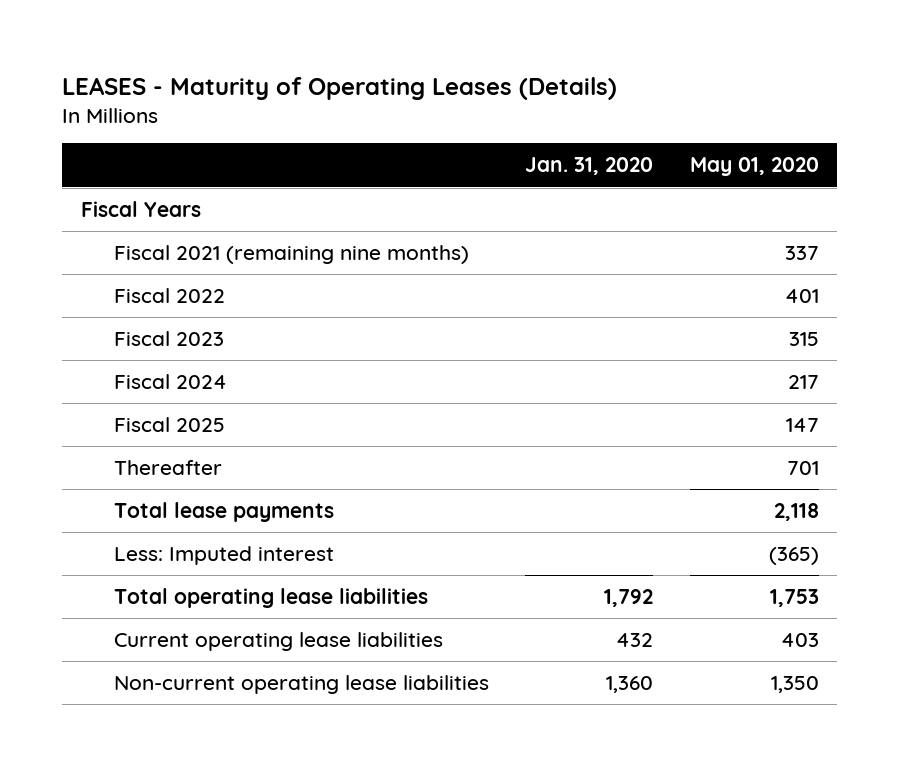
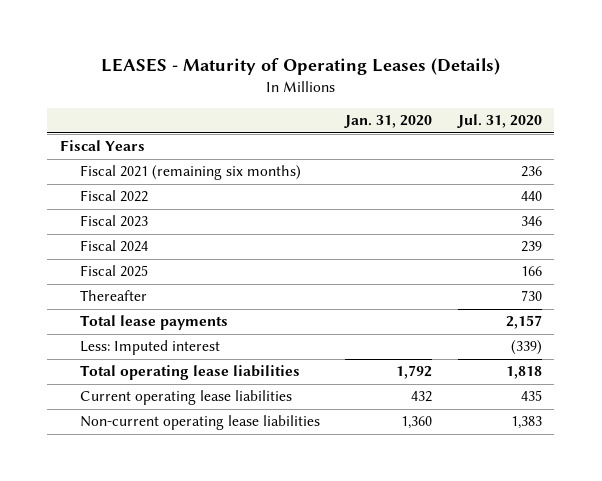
[689,157,819,177] May 01, 2020 -> none
none -> [456,114,542,129] Jul. 31, 2020
[113,245,469,265] Fiscal 2021 (remaining nine months) -> [79,165,301,181] Fiscal 2021 (remaining six months)

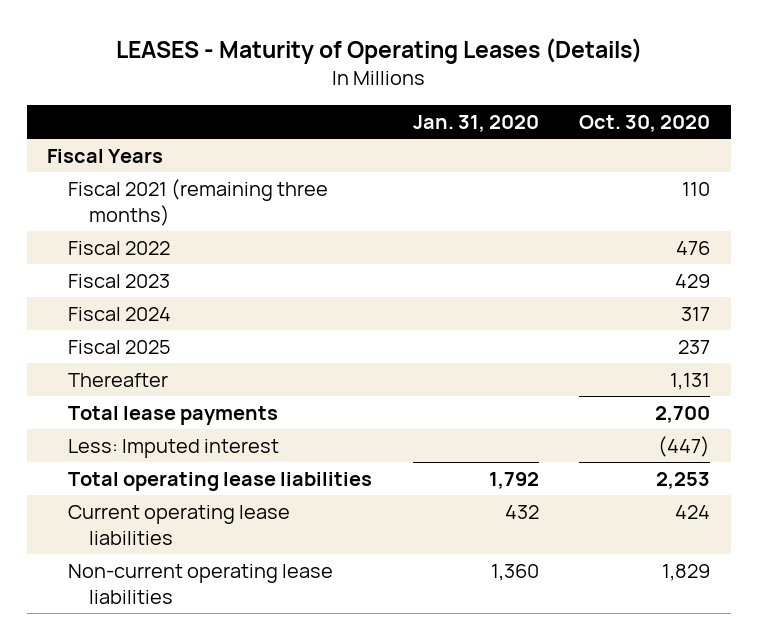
[456,114,542,129] Jul. 31, 2020 -> none
none -> [579,115,711,133] Oct. 30, 2020
[79,165,301,181] Fiscal 2021 (remaining six months) -> [68,178,329,226] Fiscal 2021 (remaining three months)

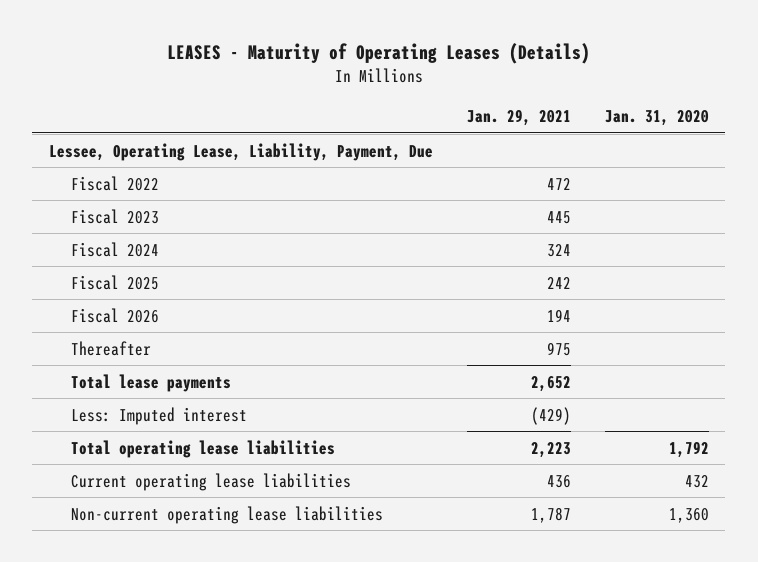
[579,115,711,133] Oct. 30, 2020 -> none
none -> [466,108,571,126] Jan. 29, 2021
[68,178,329,226] Fiscal 2021 (remaining three months) -> none
[47,148,164,163] Fiscal Years -> [49,142,434,161] Lessee, Operating Lease, Liability, Payment, Due
none -> [71,307,160,323] Fiscal 2026

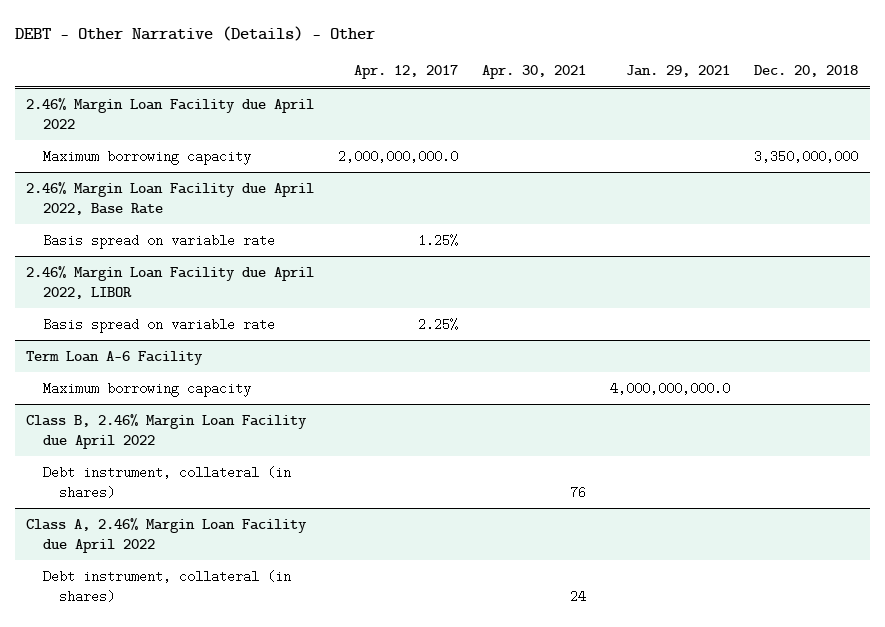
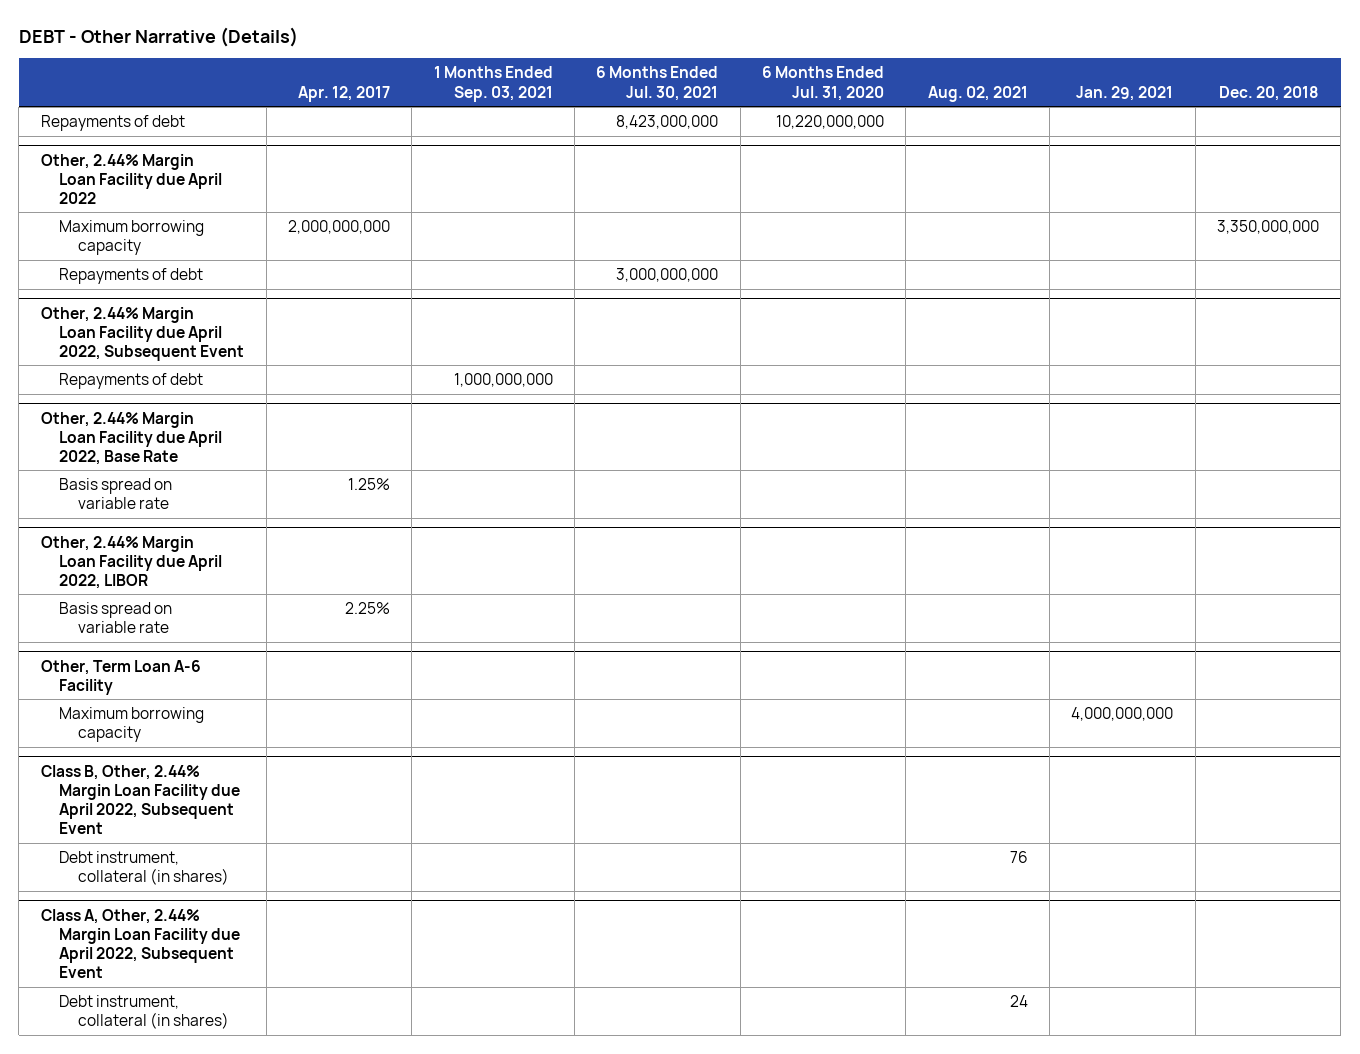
[14,25,375,41] DEBT - Other Narrative (Details) - Other -> [18,26,298,47] DEBT - Other Narrative (Details)
[482,65,587,80] Apr. 30, 2021 -> none
none -> [433,66,553,102] 1 Months Ended Sep. 03, 2021
none -> [596,66,719,101] 6 Months Ended Jul. 30, 2021
none -> [762,66,885,101] 6 Months Ended Jul. 31, 2020
none -> [927,85,1028,102] Aug. 02, 2021
none -> [40,114,185,131] Repayments of debt
[26,97,315,129] 2.46% Margin Loan Facility due April 2022 -> [40,153,223,204] Other, 2.44% Margin Loan Facility due April 2022
[338,149,459,163] 2,000,000,000.0 -> [287,219,390,234] 2,000,000,000
none -> [59,267,204,284] Repayments of debt
none -> [40,306,245,361] Other, 2.44% Margin Loan Facility due April 2022, Subsequent Event
none -> [59,372,204,389] Repayments of debt
[26,181,315,215] 2.46% Margin Loan Facility due April 2022, Base Rate -> [40,411,223,465] Other, 2.44% Margin Loan Facility due April 2022, Base Rate
[26,265,315,299] 2.46% Margin Loan Facility due April 2022, LIBOR -> [40,535,223,589] Other, 2.44% Margin Loan Facility due April 2022, LIBOR
[26,350,204,365] Term Loan A-6 Facility -> [40,659,201,695] Other, Term Loan A-6 Facility
[610,381,731,395] 4,000,000,000.0 -> [1071,706,1174,721] 4,000,000,000
[26,413,308,449] Class B, 2.46% Margin Loan Facility due April 2022 -> [40,764,241,835] Class B, Other, 2.44% Margin Loan Facility due April 2022, Subsequent Event
[26,517,308,553] Class A, 2.46% Margin Loan Facility due April 2022 -> [40,908,241,979] Class A, Other, 2.44% Margin Loan Facility due April 2022, Subsequent Event

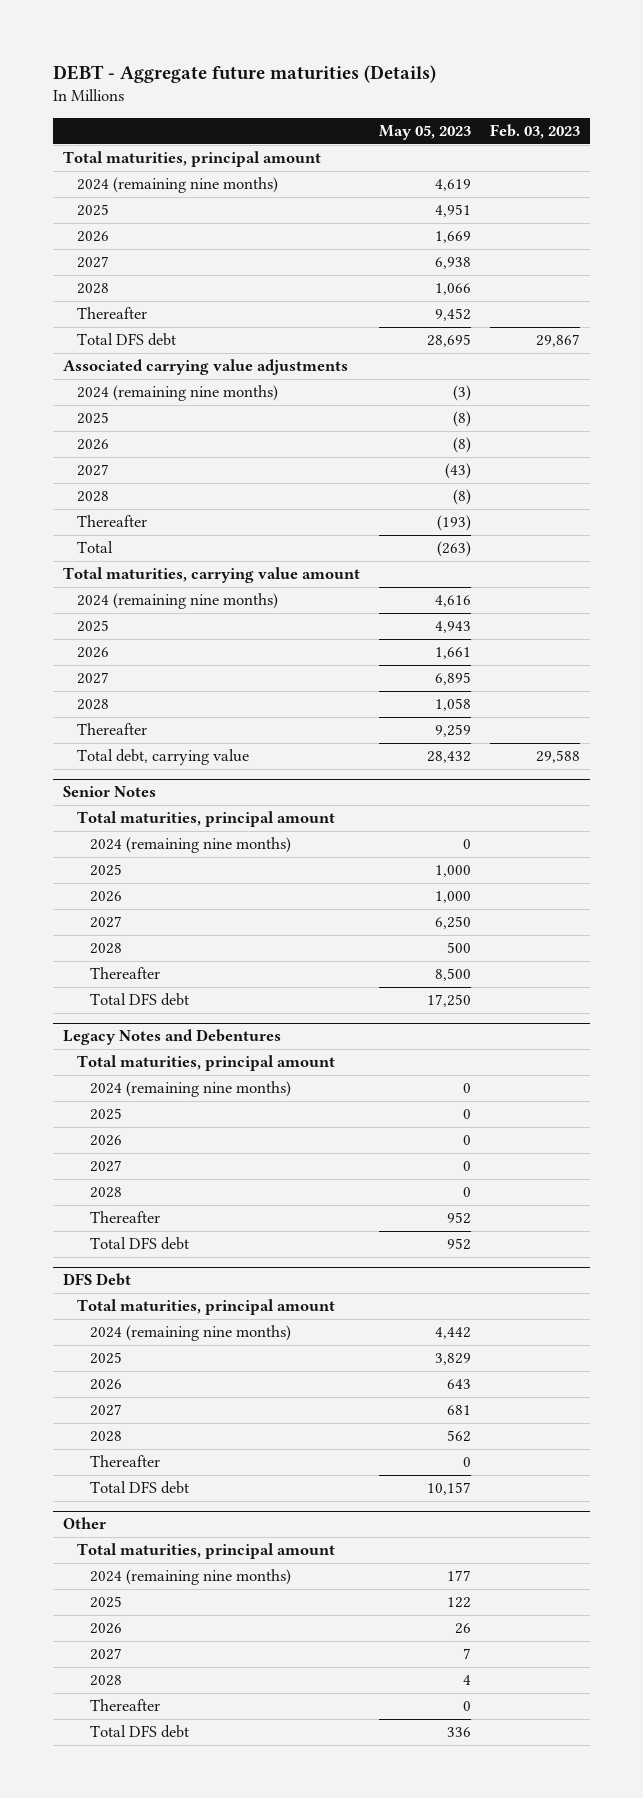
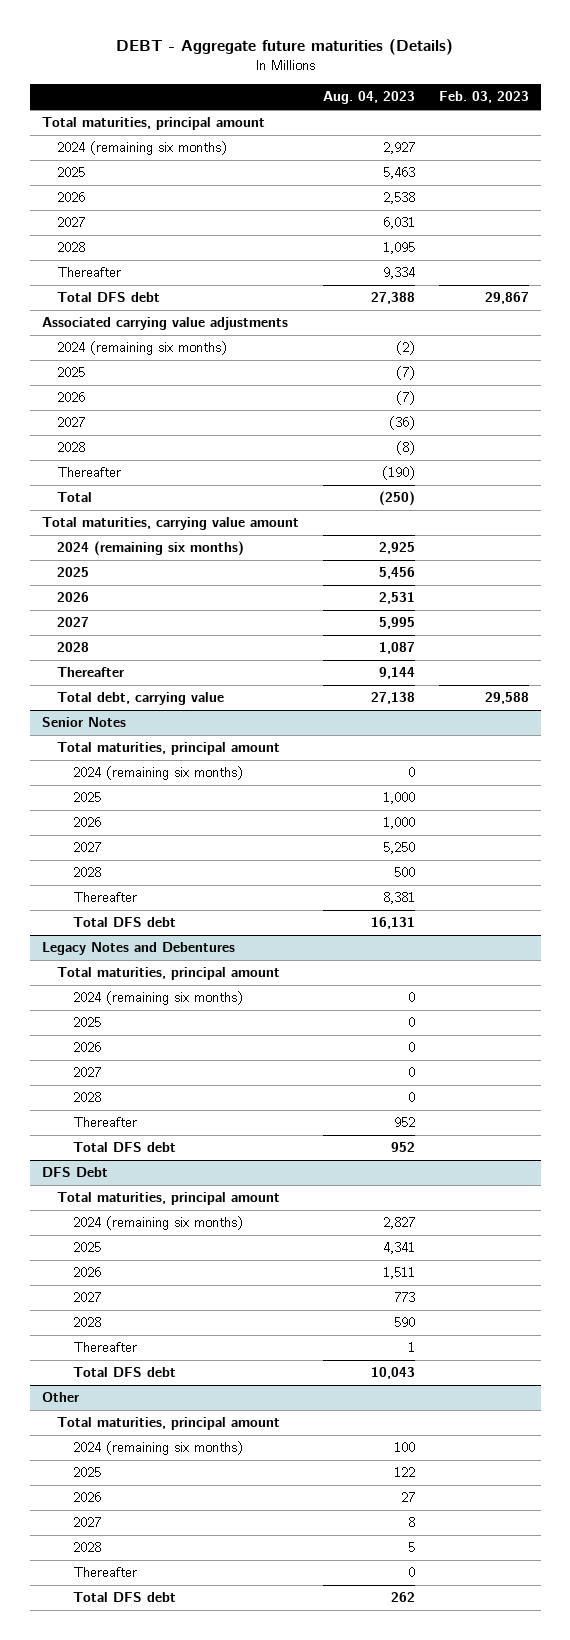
[379,125,472,141] May 05, 2023 -> none
none -> [322,91,415,105] Aug. 04, 2023
[76,177,278,194] 2024 (remaining nine months) -> [57,141,228,156] 2024 (remaining six months)
[76,385,278,402] 2024 (remaining nine months) -> [57,341,228,356] 2024 (remaining six months)
[76,593,278,610] 2024 (remaining nine months) -> [57,541,245,557] 2024 (remaining six months)
[90,837,292,854] 2024 (remaining nine months) -> [72,766,243,781] 2024 (remaining six months)
[90,1081,292,1098] 2024 (remaining nine months) -> [72,991,243,1006] 2024 (remaining six months)
[90,1325,292,1342] 2024 (remaining nine months) -> [72,1216,243,1231] 2024 (remaining six months)
[90,1569,292,1586] 2024 (remaining nine months) -> [72,1441,243,1456] 2024 (remaining six months)

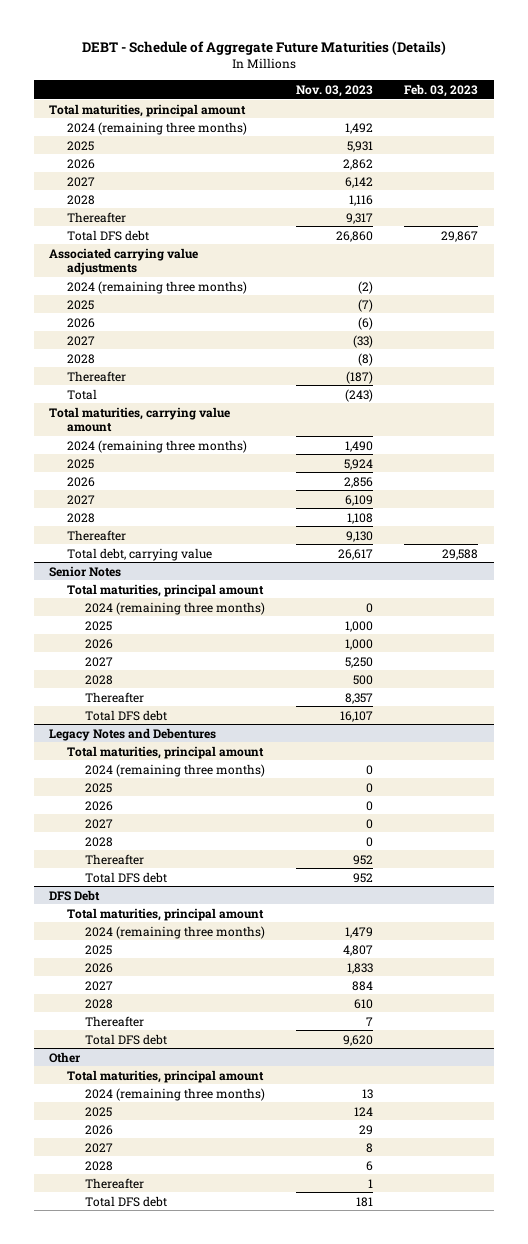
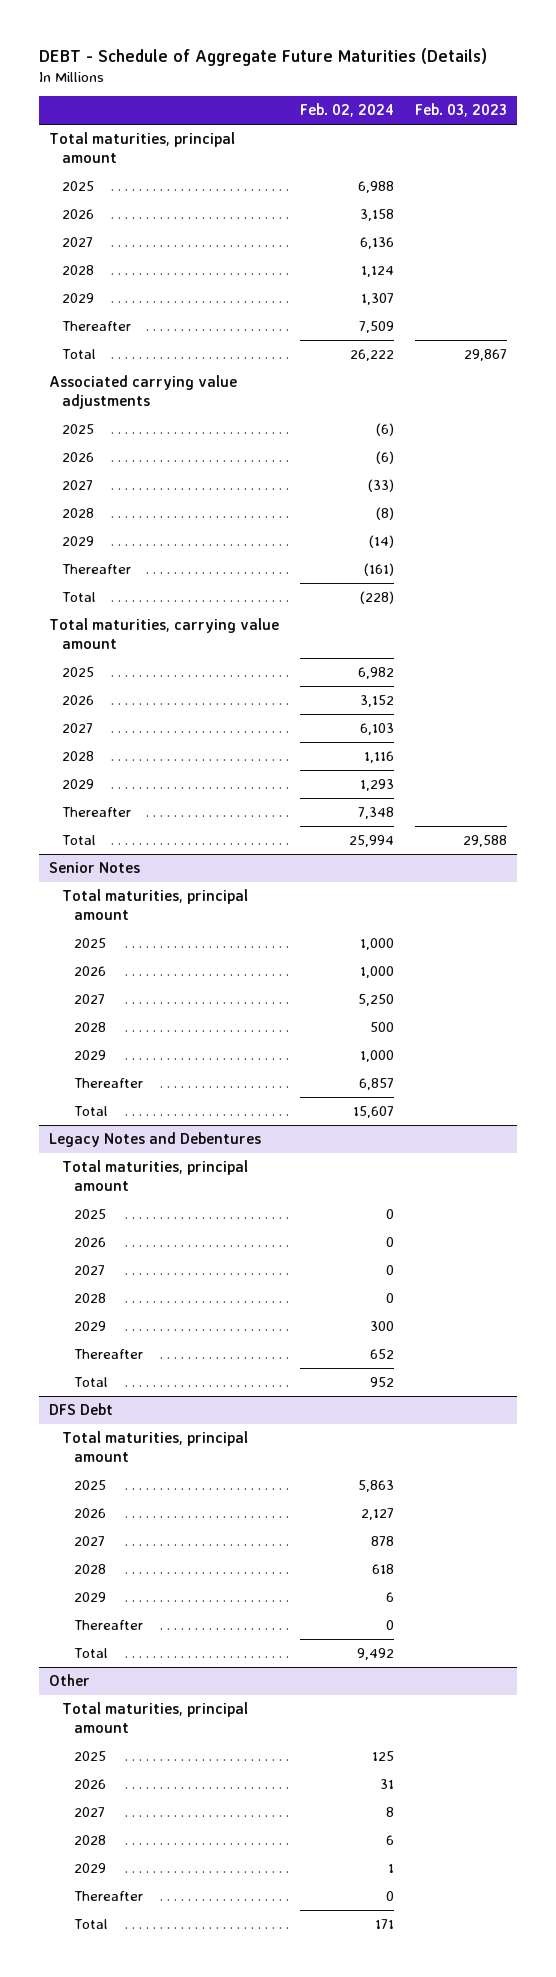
[296,84,374,97] Nov. 03, 2023 -> none
none -> [299,103,394,118] Feb. 02, 2024
[67,121,248,135] 2024 (remaining three months) -> none
none -> [61,292,94,303] 2029
[67,229,150,241] Total DFS debt -> [61,348,96,359] Total
[67,280,248,294] 2024 (remaining three months) -> none
none -> [61,535,94,546] 2029
[67,439,248,453] 2024 (remaining three months) -> none
none -> [61,778,94,789] 2029
[67,547,213,561] Total debt, carrying value -> [61,834,96,845] Total
[85,601,266,615] 2024 (remaining three months) -> none
none -> [74,1049,107,1060] 2029
[85,709,168,721] Total DFS debt -> [74,1105,109,1116] Total
[85,763,266,777] 2024 (remaining three months) -> none
none -> [74,1320,107,1331] 2029
[85,871,168,883] Total DFS debt -> [74,1376,109,1387] Total
[85,925,266,939] 2024 (remaining three months) -> none
none -> [74,1591,107,1602] 2029
[85,1033,168,1045] Total DFS debt -> [74,1647,109,1658] Total
[85,1087,266,1101] 2024 (remaining three months) -> none
none -> [74,1862,107,1873] 2029
[85,1195,168,1207] Total DFS debt -> [74,1918,109,1929] Total

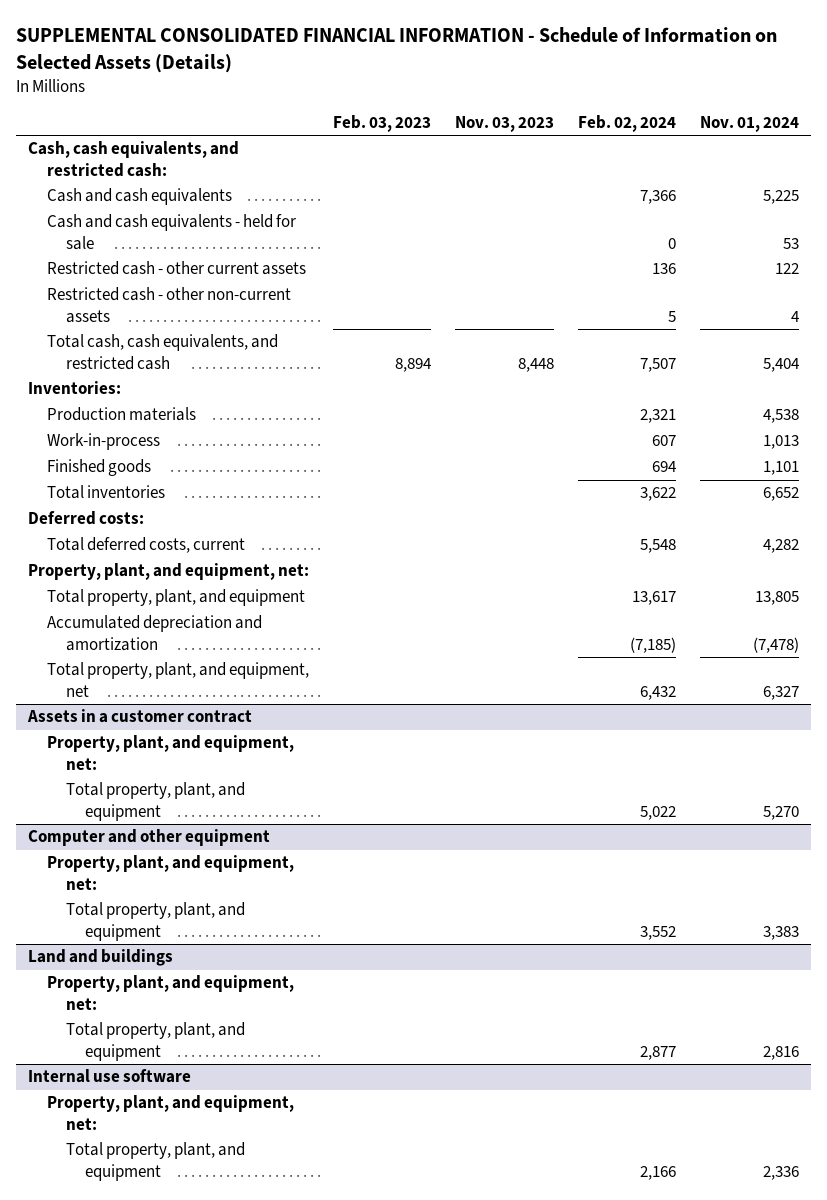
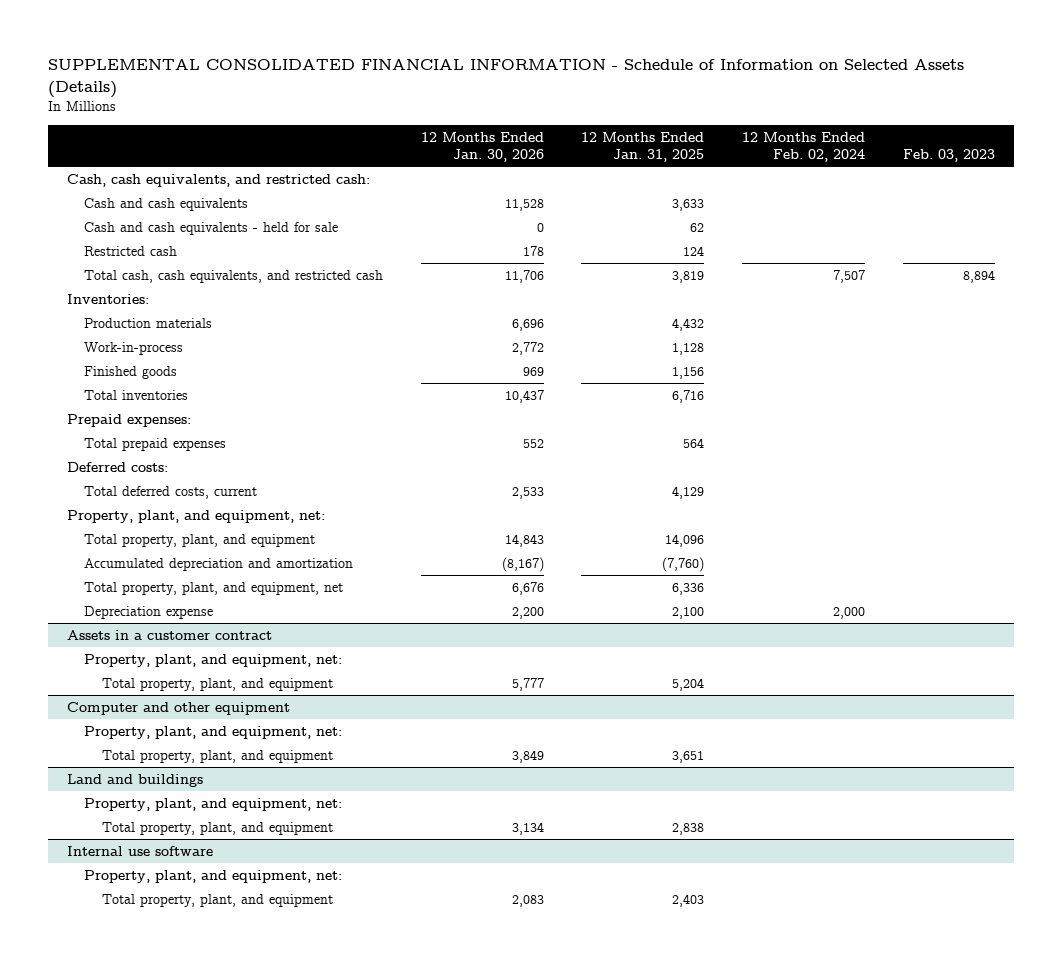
[455,115,555,132] Nov. 03, 2023 -> none
[578,114,677,132] Feb. 02, 2024 -> none
[700,115,800,132] Nov. 01, 2024 -> none
none -> [420,131,544,163] 12 Months Ended Jan. 30, 2026
none -> [581,131,705,163] 12 Months Ended Jan. 31, 2025
none -> [742,131,866,163] 12 Months Ended Feb. 02, 2024
[46,287,291,323] Restricted cash - other non-current assets -> none
[46,261,306,276] Restricted cash - other current assets -> [84,245,178,256] Restricted cash
none -> [66,413,191,427] Prepaid expenses:
none -> [84,437,227,451] Total prepaid expenses
none -> [84,605,214,619] Depreciation expense

